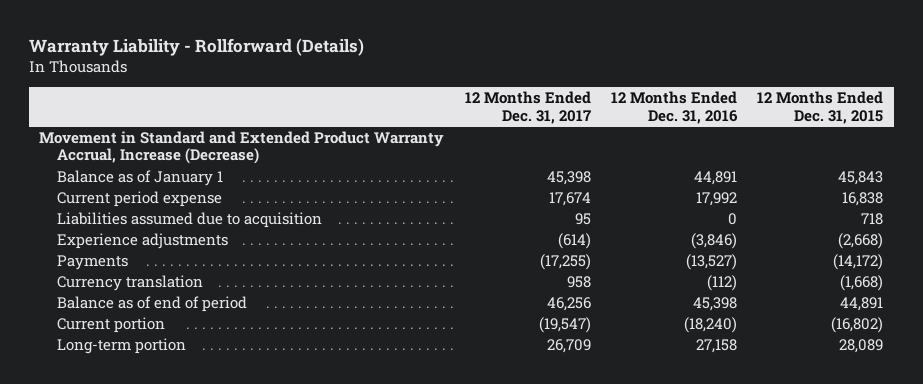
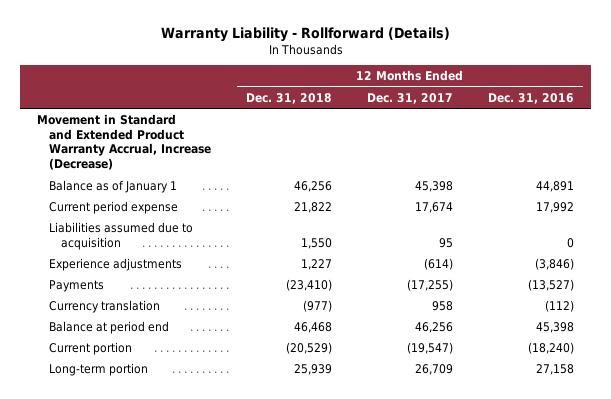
[757,91,884,124] 12 Months Ended Dec. 31, 2015 -> none
none -> [246,92,333,104] Dec. 31, 2018
[56,296,247,313] Balance as of end of period -> [49,320,170,334] Balance at period end

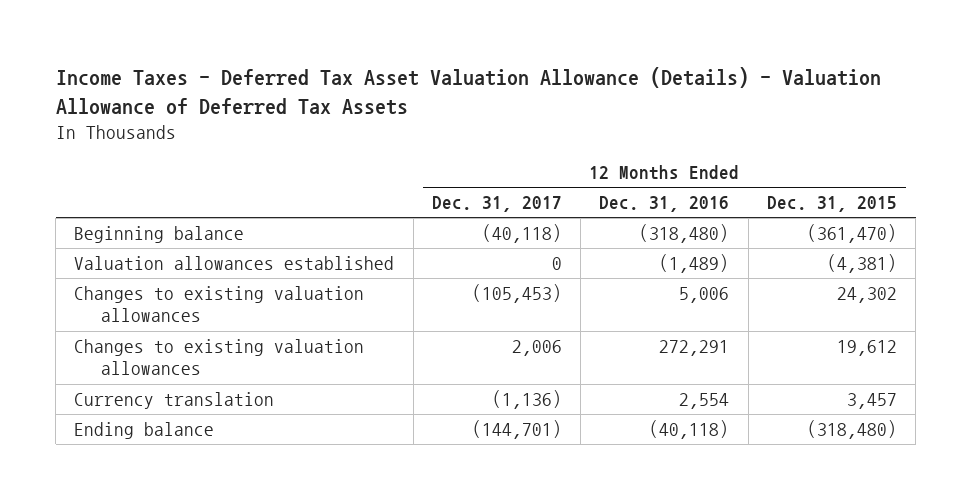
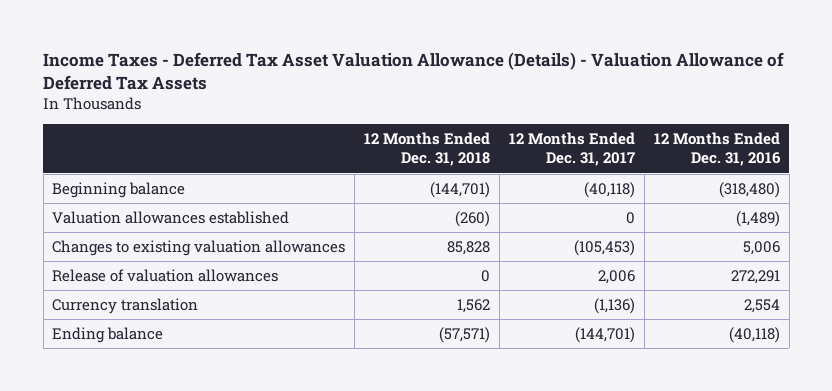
[766,196,897,213] Dec. 31, 2015 -> none
none -> [364,132,491,167] 12 Months Ended Dec. 31, 2018
[74,339,365,376] Changes to existing valuation allowances -> [52,269,279,283] Release of valuation allowances

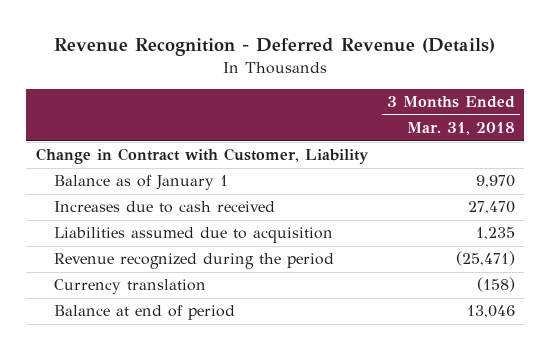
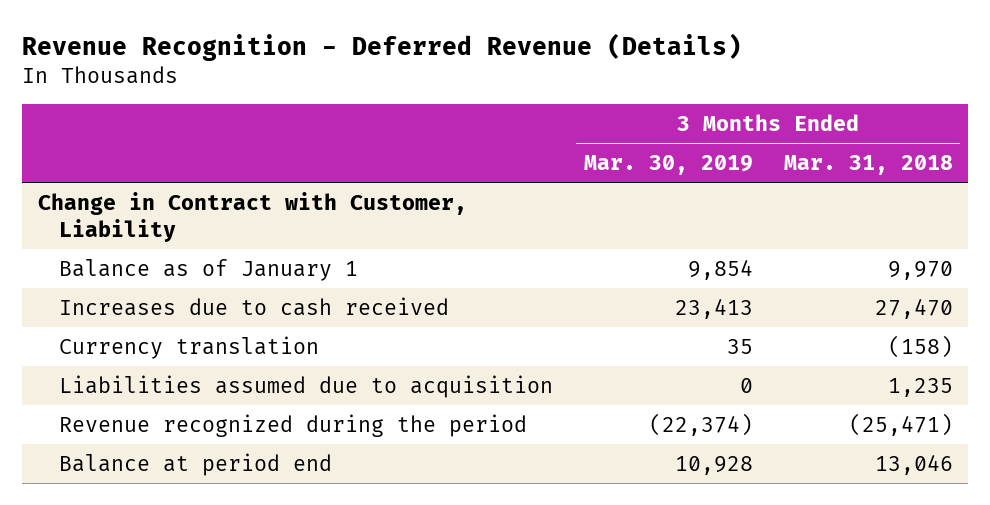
none -> [583,155,753,176] Mar. 30, 2019
[53,279,206,295] Currency translation -> [58,335,319,359] Currency translation
[53,305,235,321] Balance at end of period -> [58,452,332,476] Balance at period end

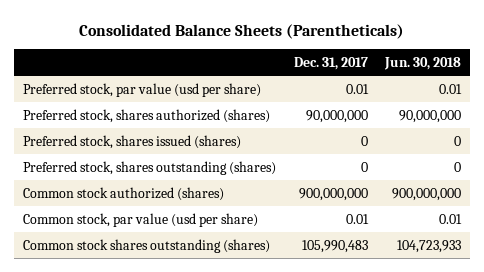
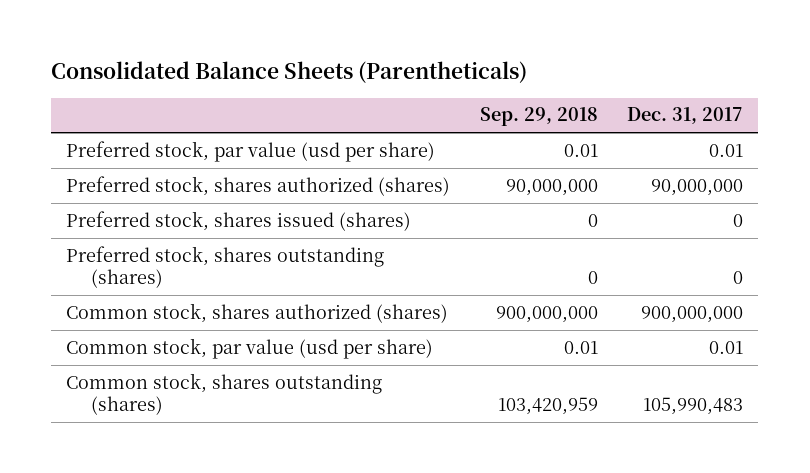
[384,56,462,70] Jun. 30, 2018 -> none
none -> [479,107,598,127] Sep. 29, 2018
[23,186,225,201] Common stock authorized (shares) -> [66,302,449,323] Common stock, shares authorized (shares)
[23,238,271,253] Common stock shares outstanding (shares) -> [66,372,383,416] Common stock, shares outstanding (shares)

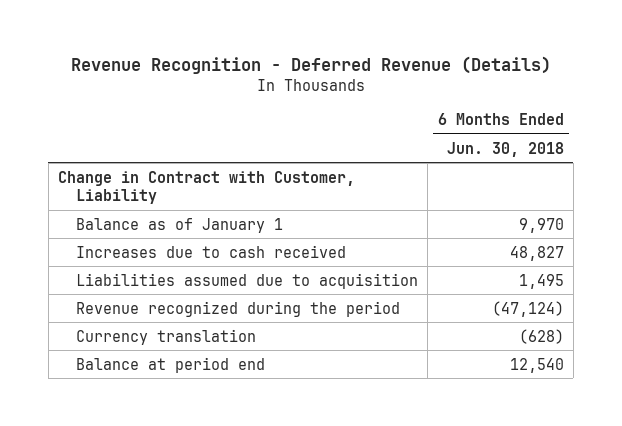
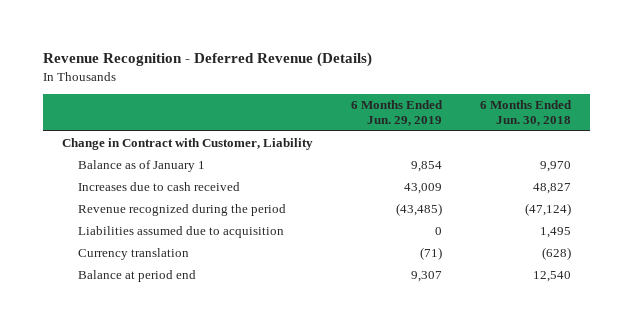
none -> [351,99,444,127] 6 Months Ended Jun. 29, 2019
[75,272,418,289] Liabilities assumed due to acquisition -> [78,226,285,239] Liabilities assumed due to acquisition

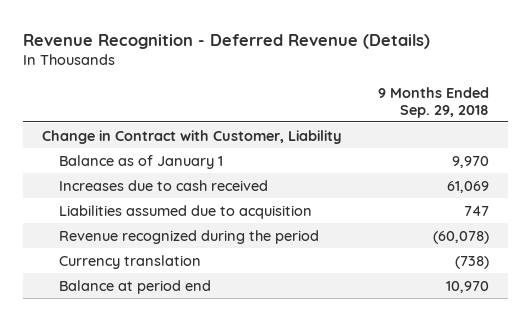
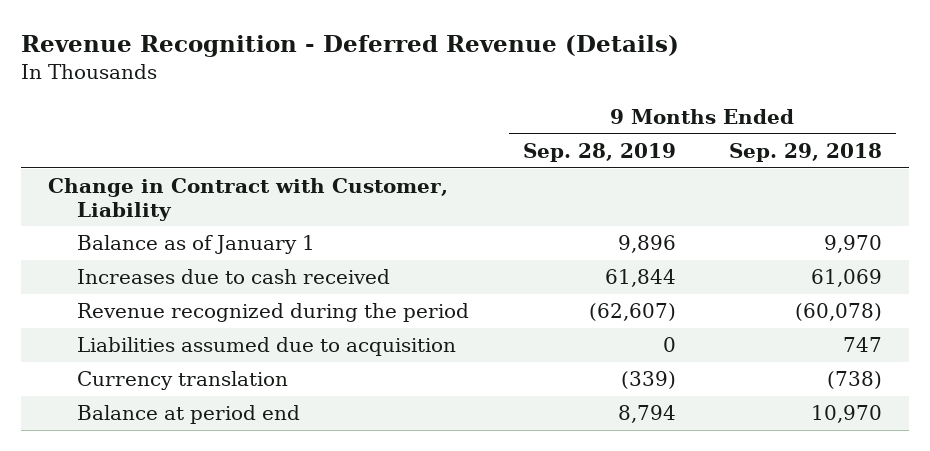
none -> [522,142,676,162] Sep. 28, 2019
[58,204,312,219] Liabilities assumed due to acquisition -> [77,337,457,357] Liabilities assumed due to acquisition

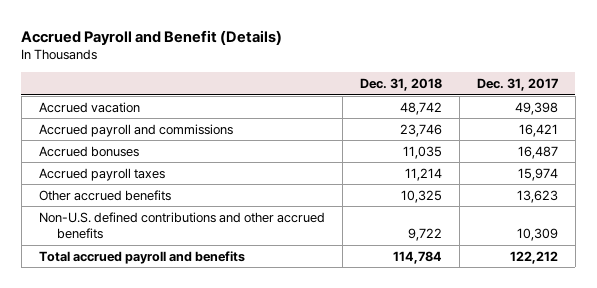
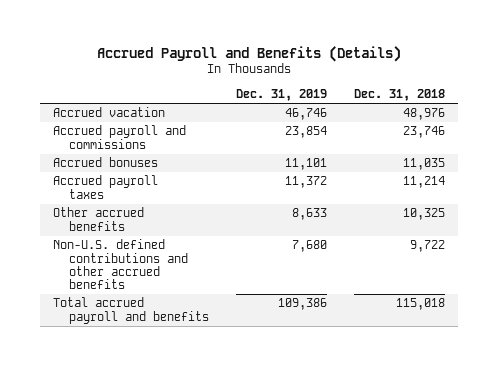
[21,29,283,45] Accrued Payroll and Benefit (Details) -> [97,45,402,62] Accrued Payroll and Benefits (Details)
[476,78,558,92] Dec. 31, 2017 -> none
none -> [235,89,327,102] Dec. 31, 2019
[399,101,442,115] 48,742 -> [402,108,445,121] 48,976
[392,250,442,264] 114,784 -> [395,298,445,311] 115,018

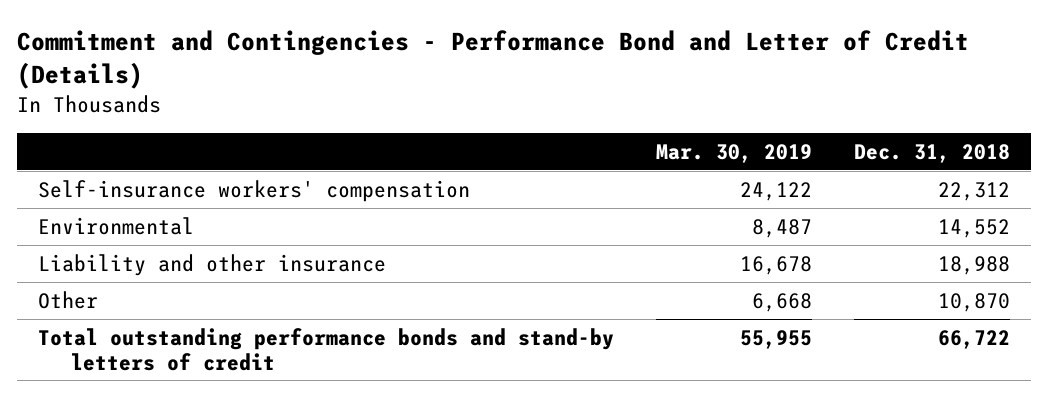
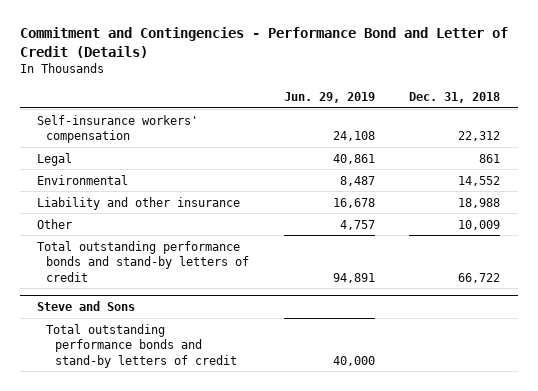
[656,143,813,163] Mar. 30, 2019 -> none
none -> [283,91,375,103] Jun. 29, 2019
none -> [37,152,73,166] Legal
[938,292,1011,312] 10,870 -> [458,219,501,230] 10,009
none -> [37,301,136,312] Steve and Sons
none -> [46,323,238,368] Total outstanding performance bonds and stand-by letters of credit

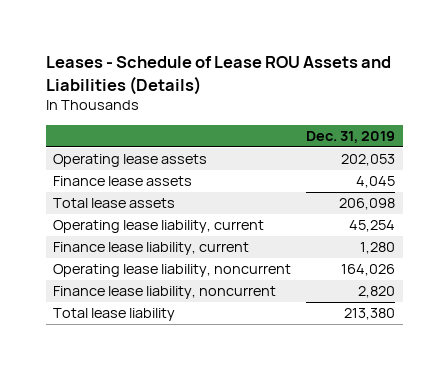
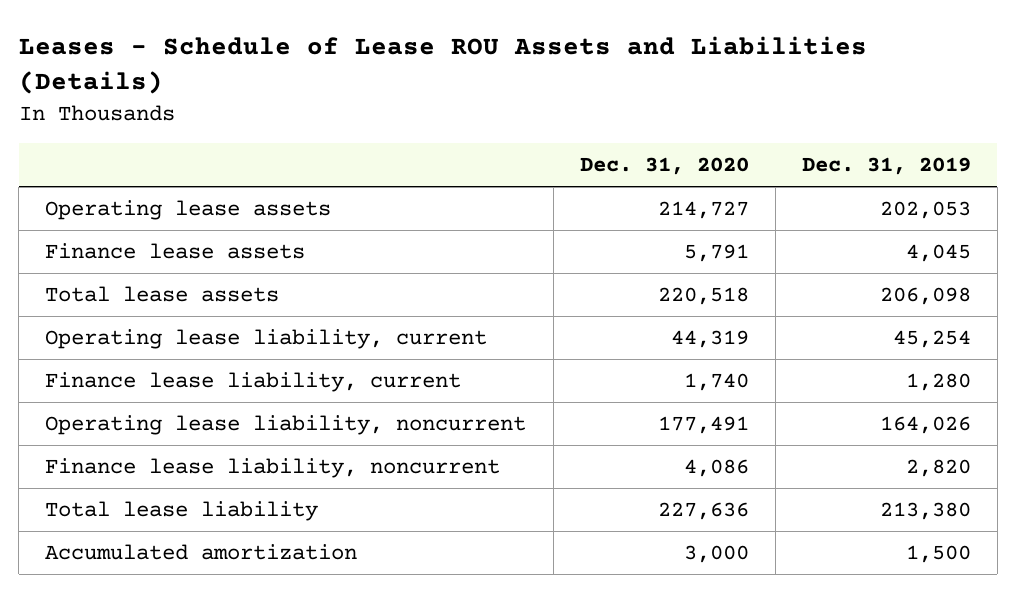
none -> [579,156,749,175] Dec. 31, 2020
none -> [45,544,358,561] Accumulated amortization

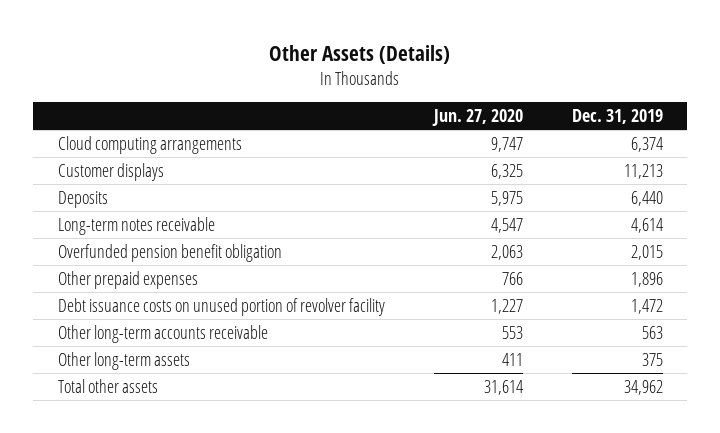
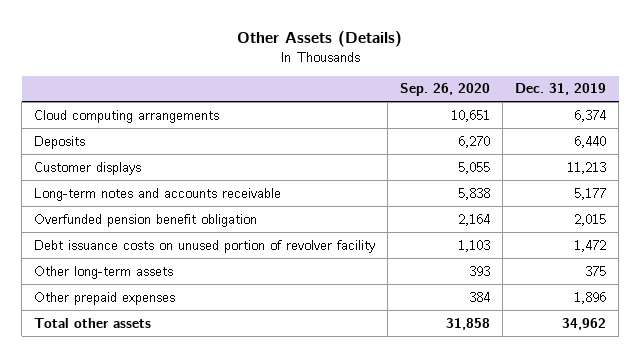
[431,109,523,127] Jun. 27, 2020 -> none
none -> [400,83,491,97] Sep. 26, 2020
[57,162,164,181] Customer displays -> [34,161,142,175] Customer displays
[57,216,215,235] Long-term notes receivable -> [34,187,282,201] Long-term notes and accounts receivable
[630,217,663,233] 4,614 -> [574,187,607,200] 5,177
[57,324,268,343] Other long-term accounts receivable -> none
[57,270,198,289] Other prepaid expenses -> [34,291,176,305] Other prepaid expenses

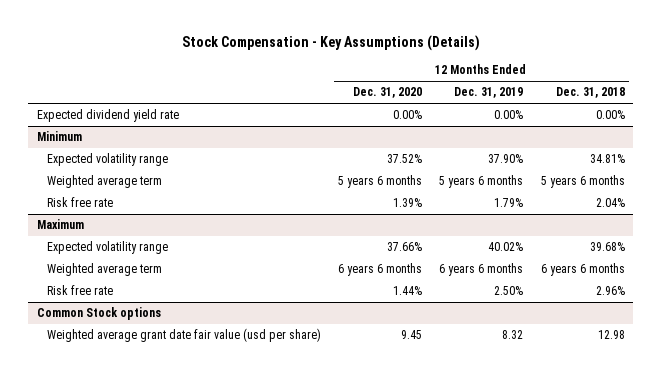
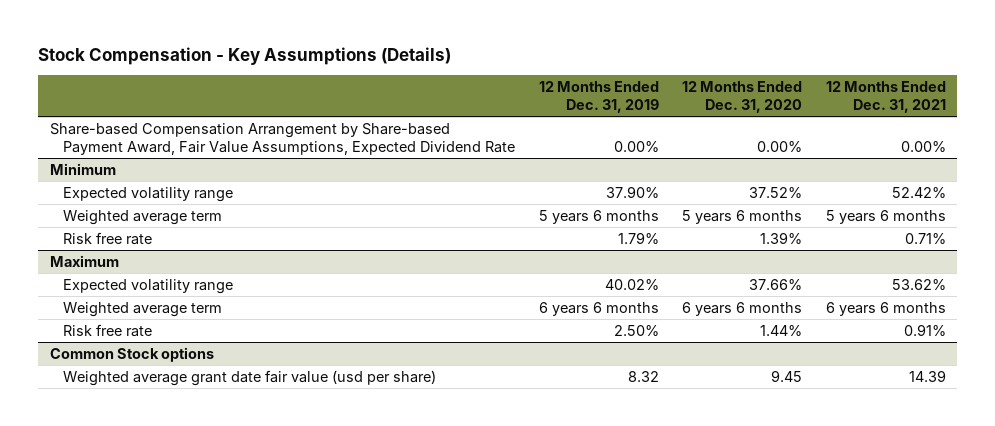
[555,87,625,99] Dec. 31, 2018 -> none
none -> [825,81,946,113] 12 Months Ended Dec. 31, 2021
[36,109,179,123] Expected dividend yield rate -> [49,122,516,155] Share-based Compensation Arrangement by Share-based Payment Award, Fair Value Assumptions, Expected Dividend Rate

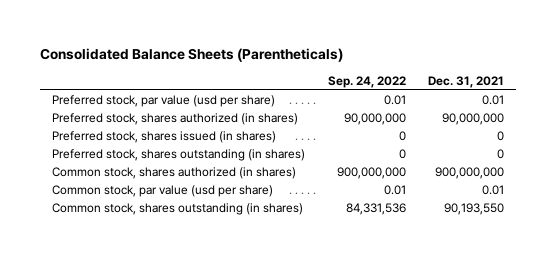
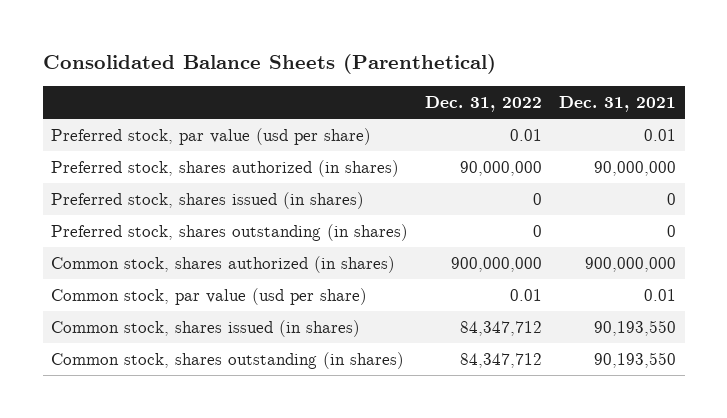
[40,48,344,63] Consolidated Balance Sheets (Parentheticals) -> [42,53,496,74] Consolidated Balance Sheets (Parenthetical)
[327,75,406,88] Sep. 24, 2022 -> none
none -> [425,95,543,112] Dec. 31, 2022
none -> [51,320,361,338] Common stock, shares issued (in shares)

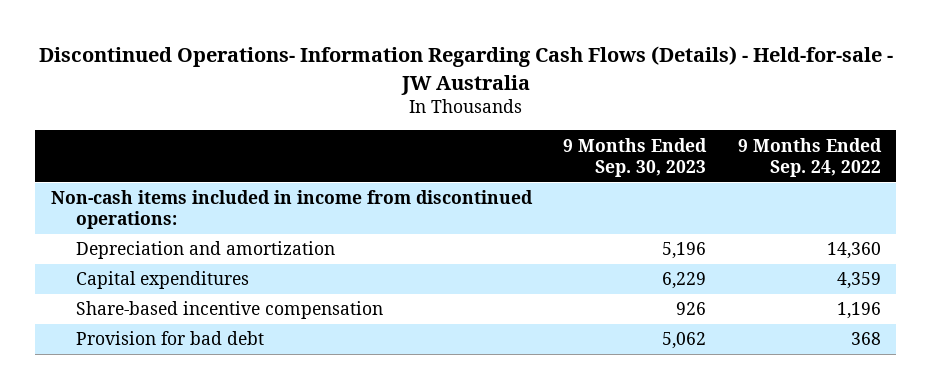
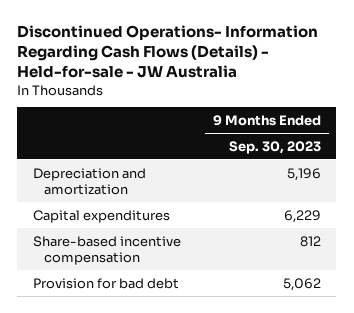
[737,137,882,177] 9 Months Ended Sep. 24, 2022 -> none
[51,190,534,230] Non-cash items included in income from discontinued operations: -> none
[676,302,707,316] 926 -> [299,235,321,247] 812

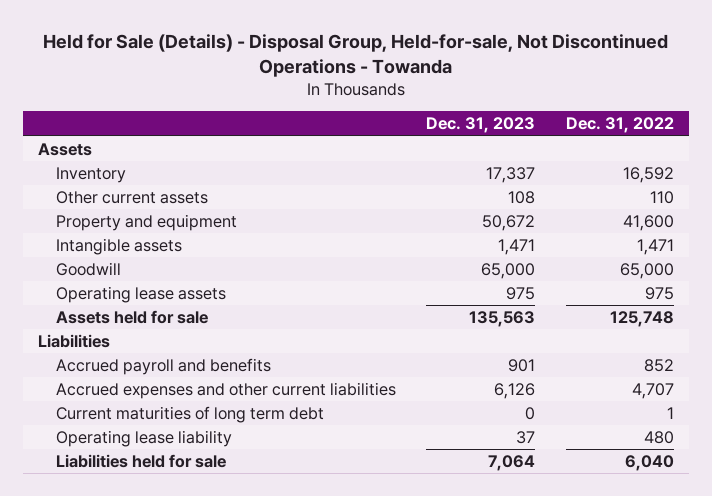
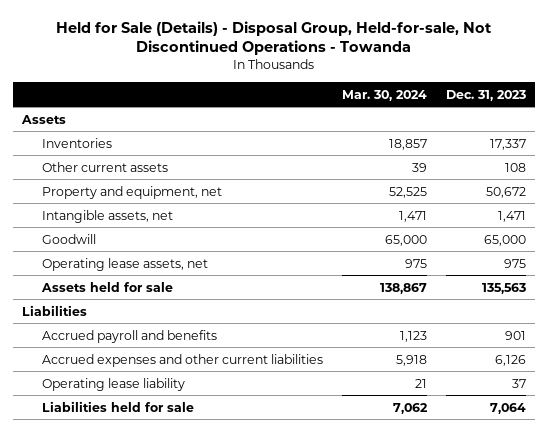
[566,117,675,134] Dec. 31, 2022 -> none
none -> [342,89,428,101] Mar. 30, 2024
[55,166,126,183] Inventory -> [42,137,113,148] Inventories
[55,213,237,231] Property and equipment -> [42,185,223,199] Property and equipment, net
[55,237,182,255] Intangible assets -> [42,209,174,223] Intangible assets, net
[55,285,226,303] Operating lease assets -> [42,257,209,271] Operating lease assets, net
[55,405,324,423] Current maturities of long term debt -> none

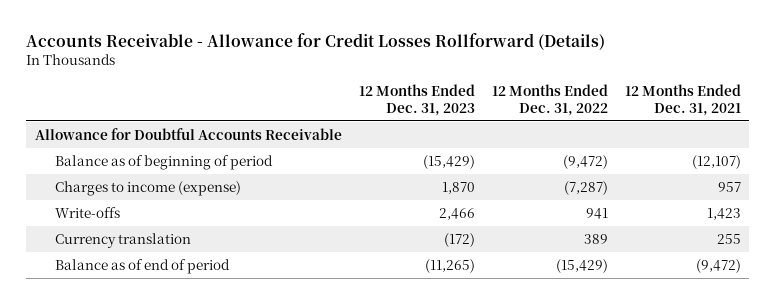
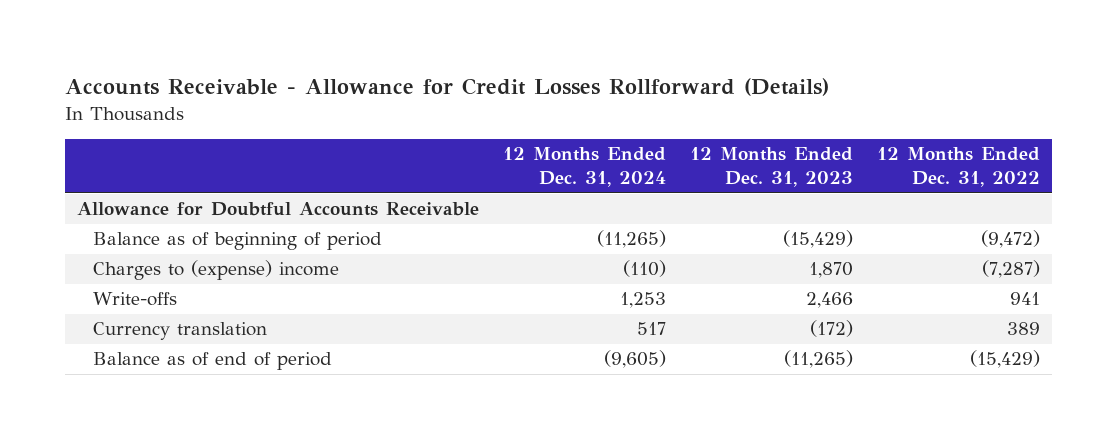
[624,83,741,116] 12 Months Ended Dec. 31, 2021 -> none
none -> [502,147,666,188] 12 Months Ended Dec. 31, 2024
[54,180,241,196] Charges to income (expense) -> [93,260,340,281] Charges to (expense) income

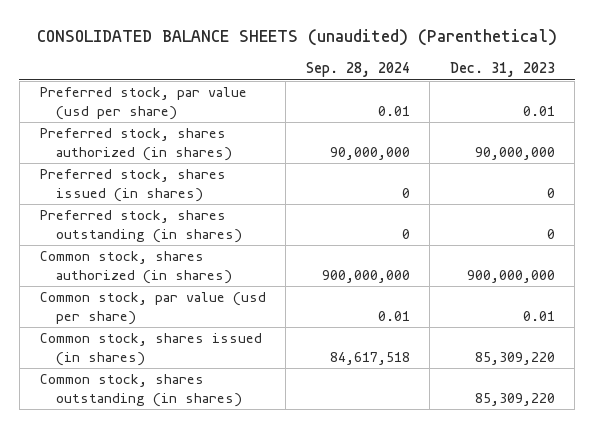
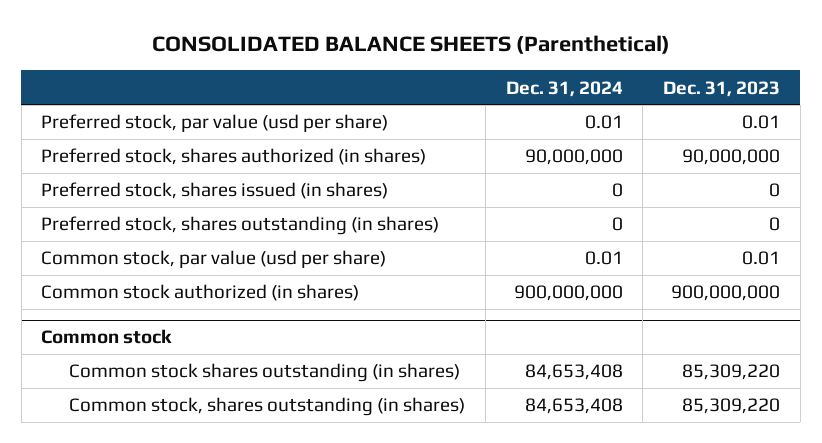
[37,29,558,47] CONSOLIDATED BALANCE SHEETS (unaudited) (Parenthetical) -> [151,35,670,55] CONSOLIDATED BALANCE SHEETS (Parenthetical)
[305,62,410,78] Sep. 28, 2024 -> none
none -> [505,80,623,97] Dec. 31, 2024
[39,251,233,284] Common stock, shares authorized (in shares) -> none
none -> [41,284,360,302] Common stock authorized (in shares)
none -> [41,329,173,345] Common stock
[39,333,262,366] Common stock, shares issued (in shares) -> [69,363,461,383] Common stock shares outstanding (in shares)

